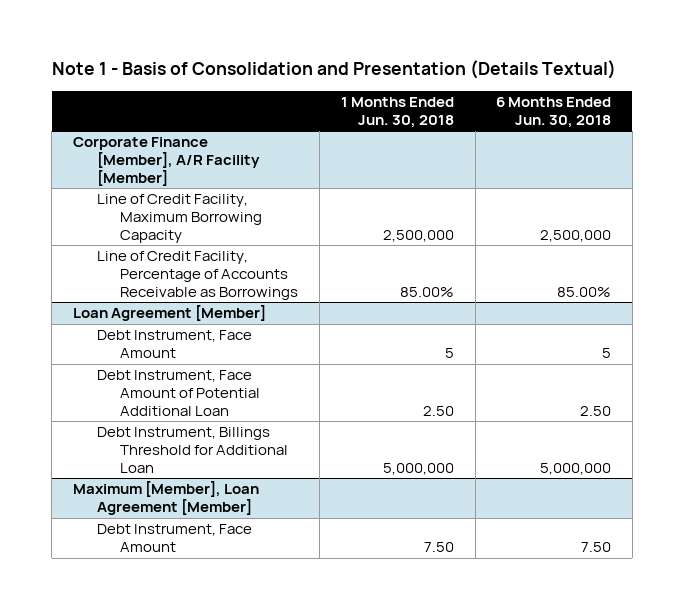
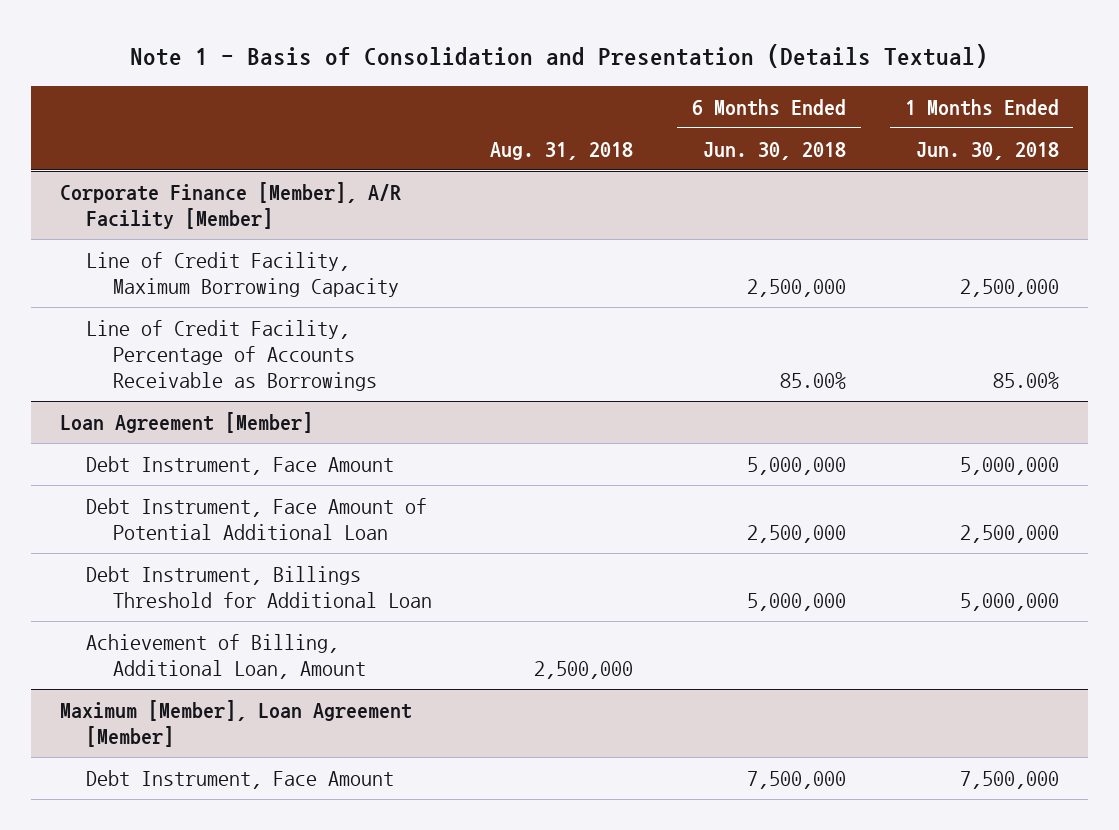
none -> [490,141,634,160] Aug. 31, 2018
[444,348,454,359] 5 -> [959,456,1059,475] 5,000,000
[602,348,612,359] 5 -> [746,456,846,475] 5,000,000
[422,406,454,417] 2.50 -> [959,524,1059,543] 2,500,000
[580,406,612,417] 2.50 -> [746,524,846,543] 2,500,000
none -> [86,633,366,679] Achievement of Billing, Additional Loan, Amount
[423,542,454,553] 7.50 -> [959,770,1059,789] 7,500,000
[581,542,612,553] 7.50 -> [746,770,846,789] 7,500,000

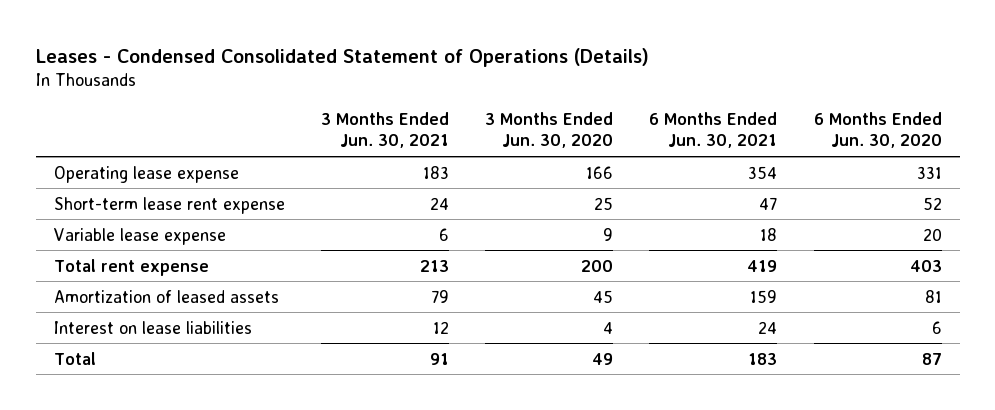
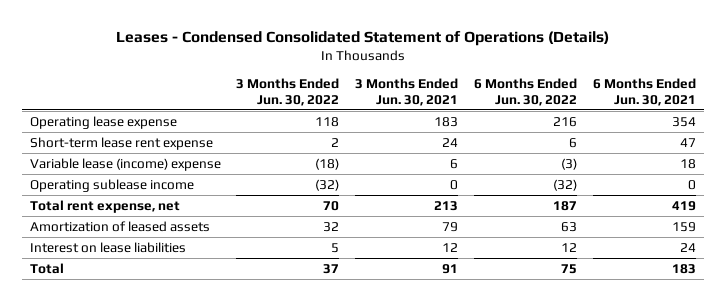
[485,112,614,149] 3 Months Ended Jun. 30, 2020 -> none
[813,112,942,149] 6 Months Ended Jun. 30, 2020 -> none
none -> [236,78,340,106] 3 Months Ended Jun. 30, 2022
none -> [474,78,578,106] 6 Months Ended Jun. 30, 2022
[53,227,226,245] Variable lease expense -> [29,157,221,171] Variable lease (income) expense
none -> [29,178,194,192] Operating sublease income
[53,258,209,276] Total rent expense -> [29,199,180,213] Total rent expense, net

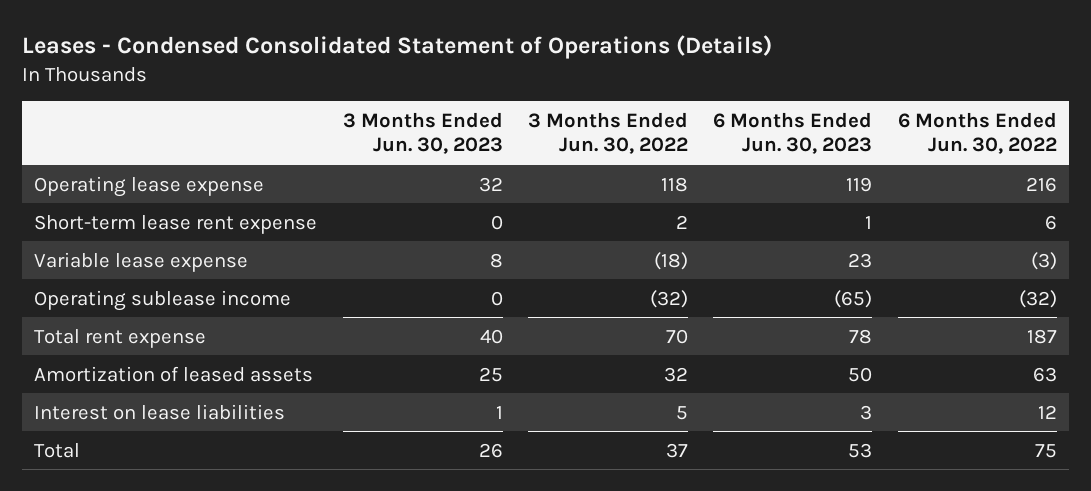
[355,78,459,106] 3 Months Ended Jun. 30, 2021 -> none
[592,78,696,106] 6 Months Ended Jun. 30, 2021 -> none
none -> [342,111,503,155] 3 Months Ended Jun. 30, 2023
none -> [713,111,873,155] 6 Months Ended Jun. 30, 2023
[29,157,221,171] Variable lease (income) expense -> [34,251,249,272] Variable lease expense
[29,199,180,213] Total rent expense, net -> [34,328,207,348] Total rent expense

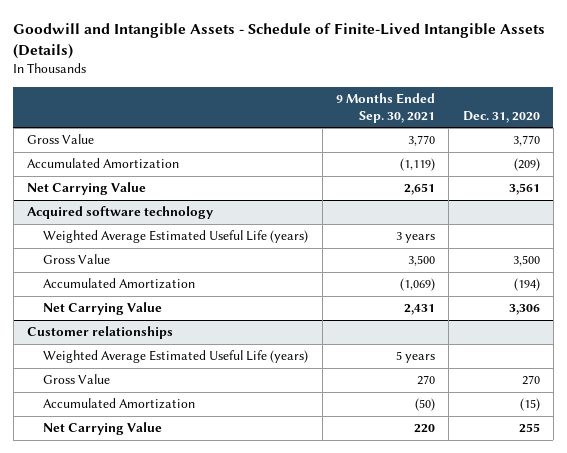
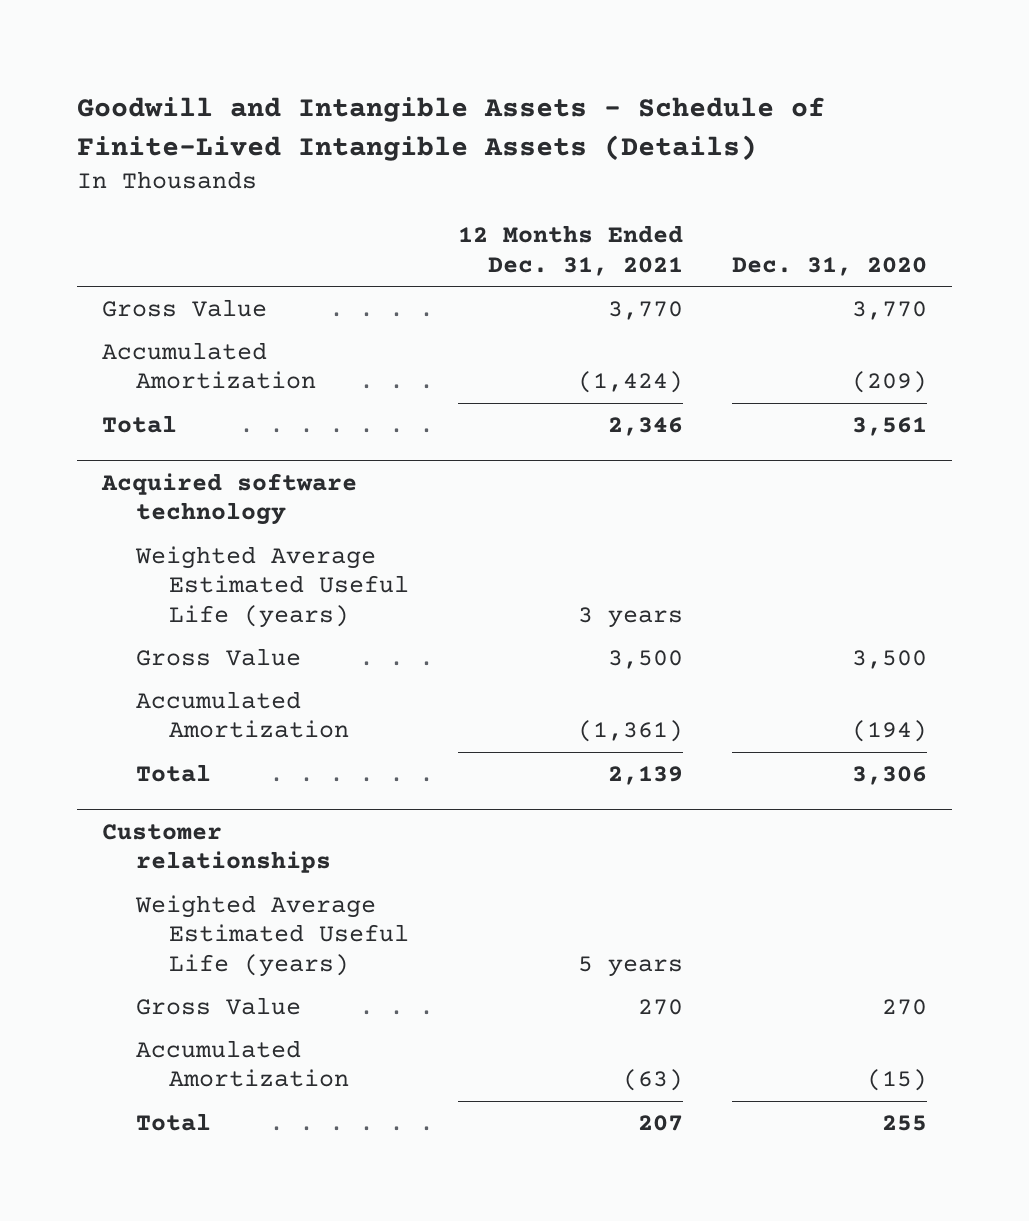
[335,93,435,123] 9 Months Ended Sep. 30, 2021 -> none
none -> [458,225,684,276] 12 Months Ended Dec. 31, 2021
[27,182,147,196] Net Carrying Value -> [101,414,177,433] Total
[43,302,163,316] Net Carrying Value -> [135,763,211,782] Total
[43,422,163,436] Net Carrying Value -> [135,1112,211,1131] Total

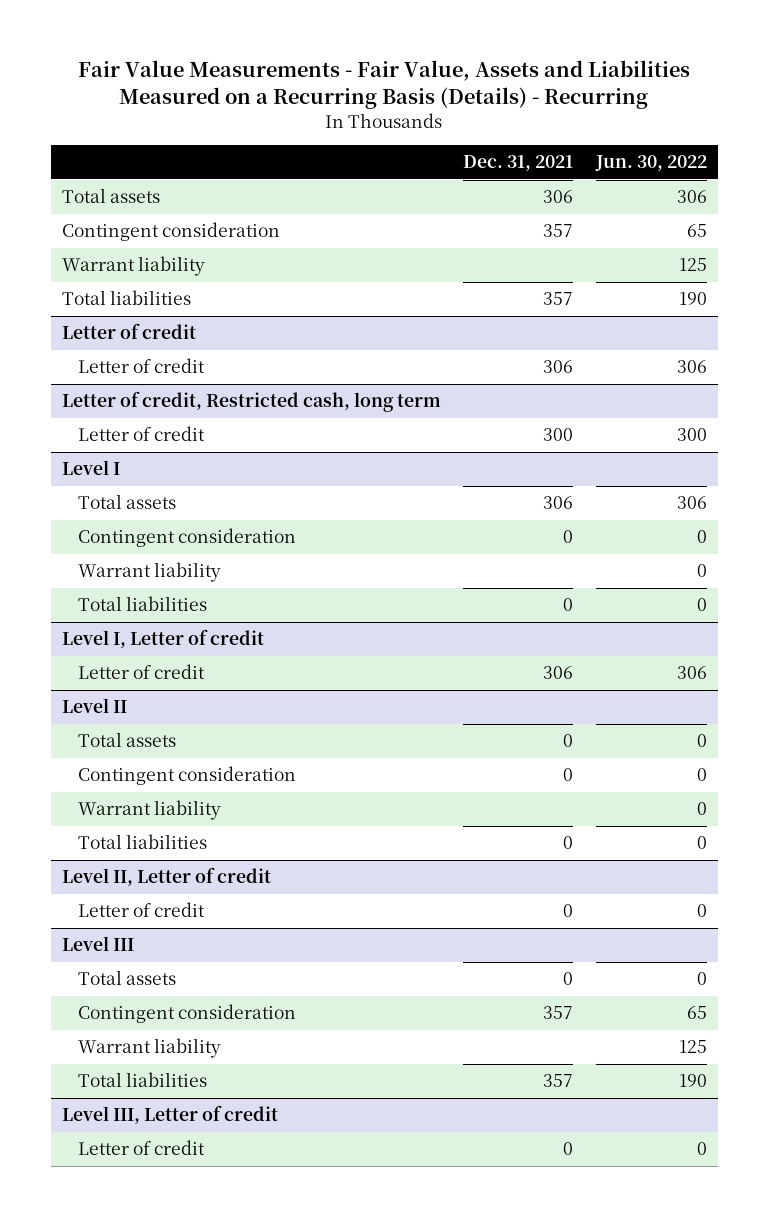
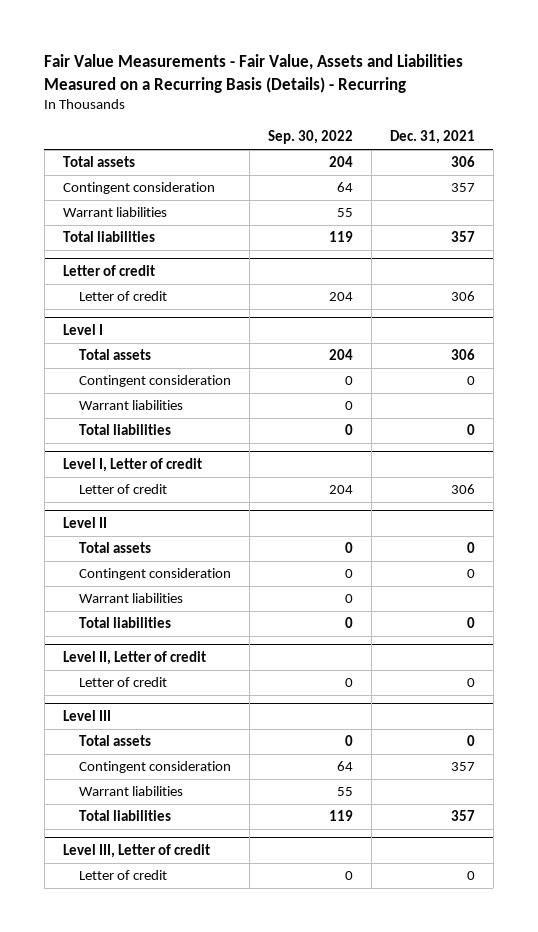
[594,155,707,172] Jun. 30, 2022 -> none
none -> [268,130,354,145] Sep. 30, 2022
[61,256,205,277] Warrant liability -> [62,207,167,218] Warrant liabilities
[61,391,441,413] Letter of credit, Restricted cash, long term -> none
[77,426,205,442] Letter of credit -> none
[77,562,221,583] Warrant liability -> [79,400,184,411] Warrant liabilities
[77,800,221,821] Warrant liability -> [79,593,184,604] Warrant liabilities
[77,1038,221,1059] Warrant liability -> [79,786,184,797] Warrant liabilities

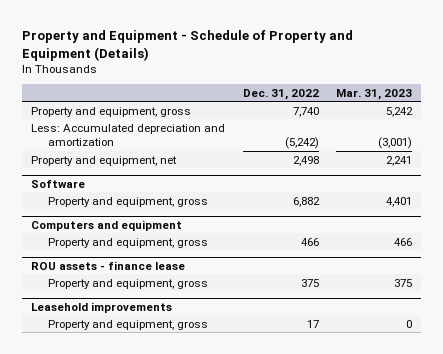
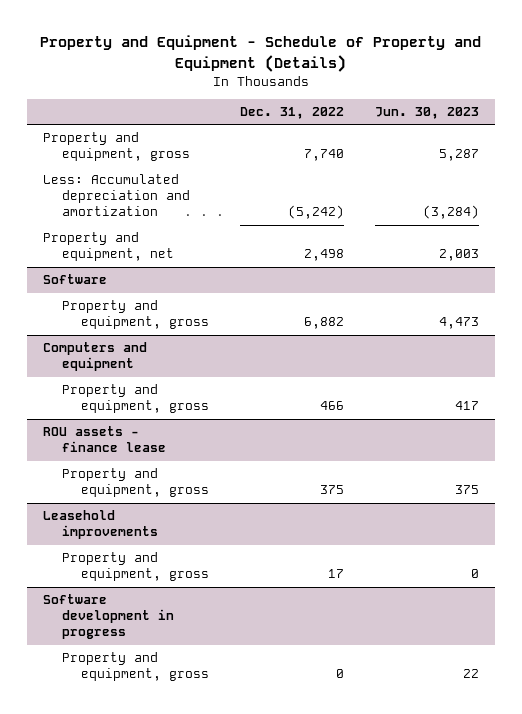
[336,88,413,100] Mar. 31, 2023 -> none
none -> [375,107,480,120] Jun. 30, 2023
none -> [42,594,174,640] Software development in progress
none -> [61,652,209,682] Property and equipment, gross

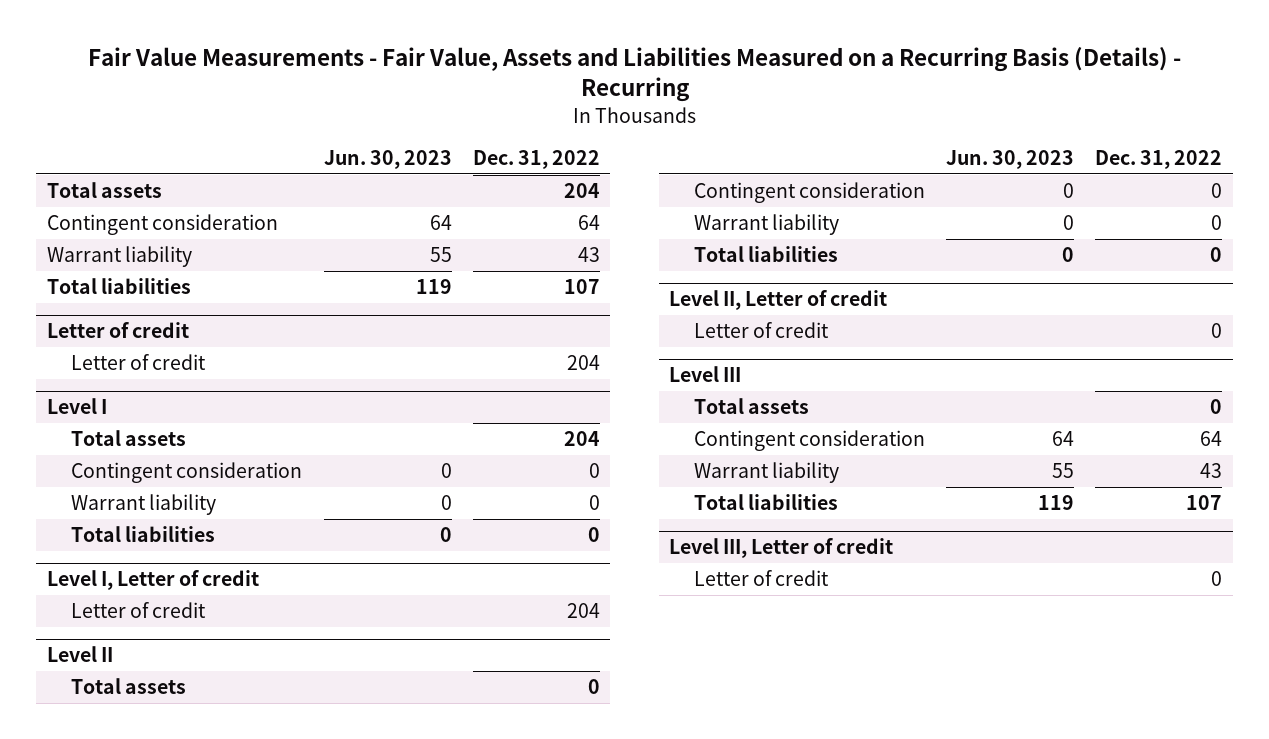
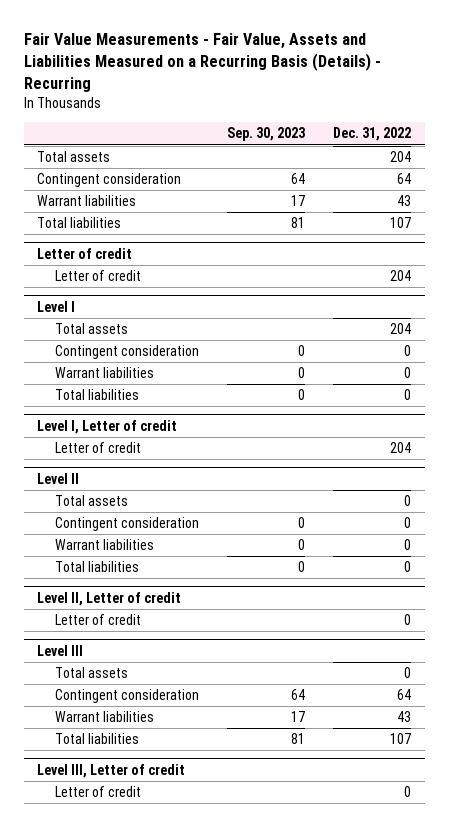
[323,150,452,170] Jun. 30, 2023 -> none
none -> [227,127,306,142] Sep. 30, 2023
[46,246,192,268] Warrant liability -> [37,195,137,207] Warrant liabilities
[71,494,217,516] Warrant liability -> [55,367,155,379] Warrant liabilities
[694,214,840,236] Warrant liability -> [55,539,155,551] Warrant liabilities
[694,462,840,484] Warrant liability -> [55,711,155,723] Warrant liabilities

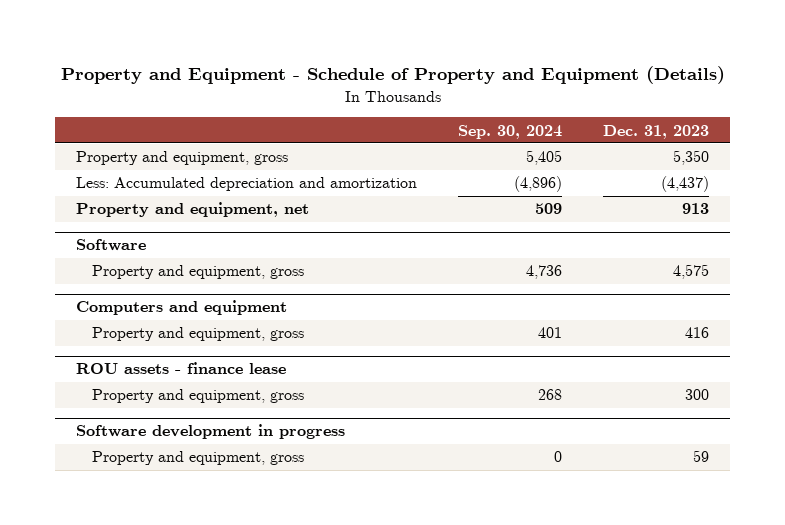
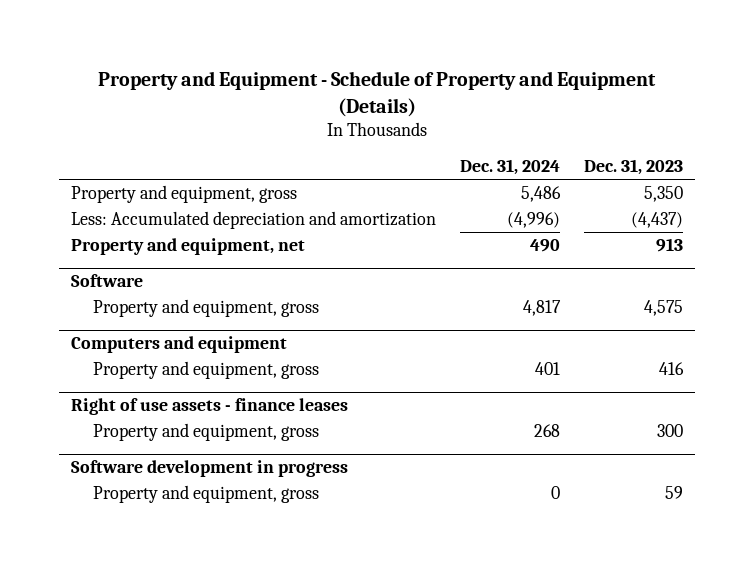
[458,124,563,139] Sep. 30, 2024 -> none
none -> [459,159,560,176] Dec. 31, 2024
[75,362,286,375] ROU assets - finance lease -> [70,398,348,416] Right of use assets - finance leases

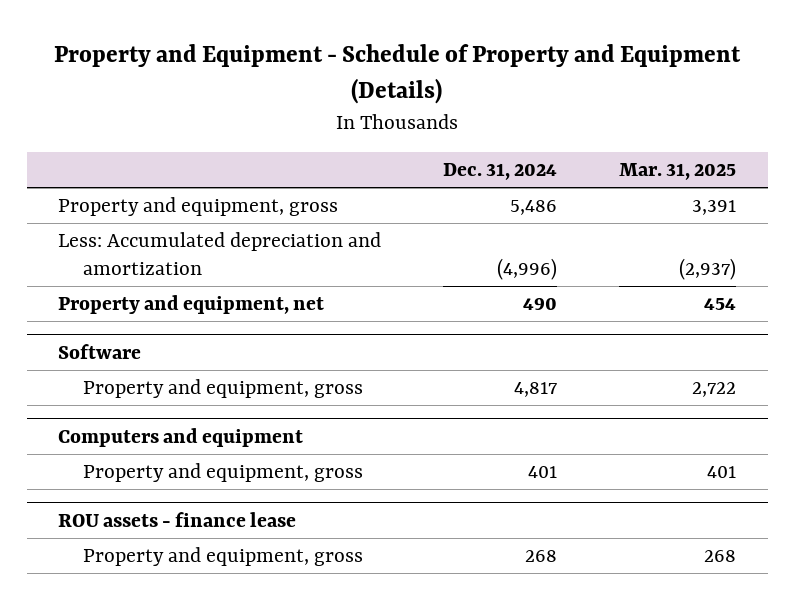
[584,159,684,176] Dec. 31, 2023 -> none
none -> [619,163,737,181] Mar. 31, 2025
[70,398,348,416] Right of use assets - finance leases -> [57,511,296,527] ROU assets - finance lease
[70,460,348,478] Software development in progress -> none
[93,484,320,503] Property and equipment, gross -> none

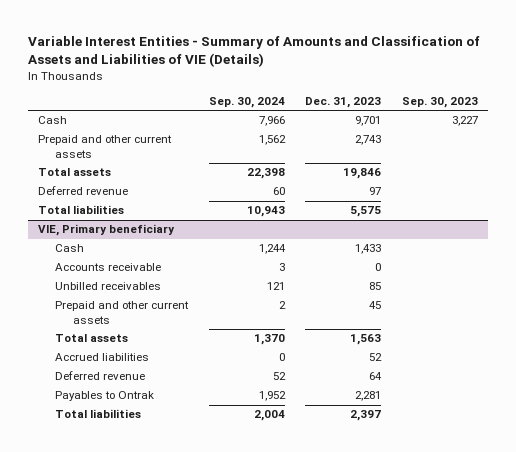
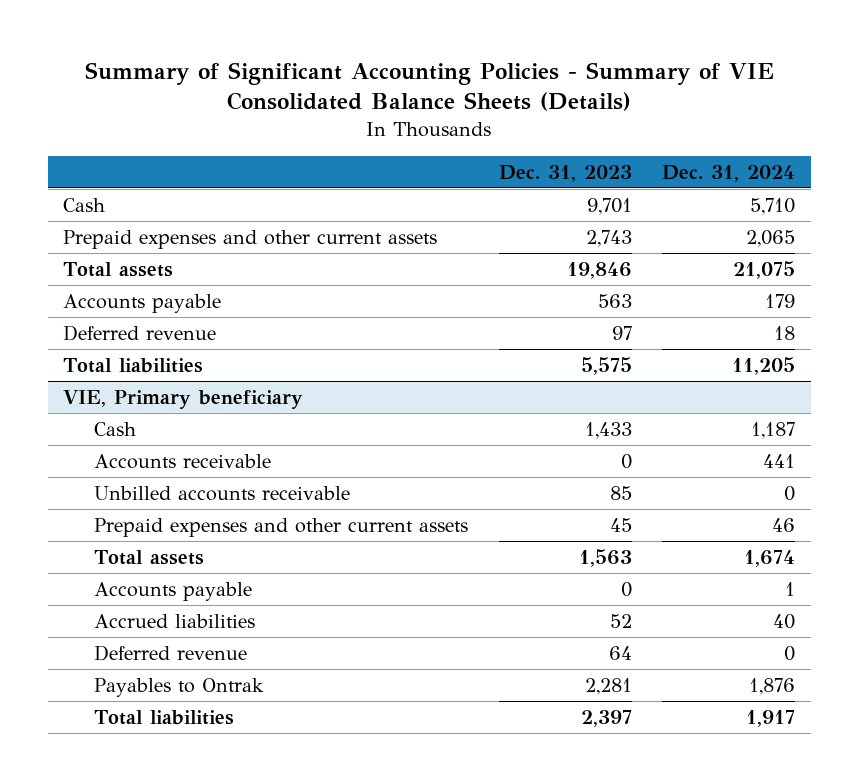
[27,35,480,68] Variable Interest Entities - Summary of Amounts and Classification of Assets and Liabilities of VIE (Details) -> [85,61,775,112] Summary of Significant Accounting Policies - Summary of VIE Consolidated Balance Sheets (Details)
[208,97,285,109] Sep. 30, 2024 -> none
[401,97,478,109] Sep. 30, 2023 -> none
none -> [662,164,796,182] Dec. 31, 2024
[37,135,172,159] Prepaid and other current assets -> [63,229,438,249] Prepaid expenses and other current assets
none -> [63,293,222,313] Accounts payable
[55,282,162,291] Unbilled receivables -> [93,485,350,501] Unbilled accounts receivable
[55,301,190,325] Prepaid and other current assets -> [93,517,468,537] Prepaid expenses and other current assets
none -> [93,581,252,601] Accounts payable

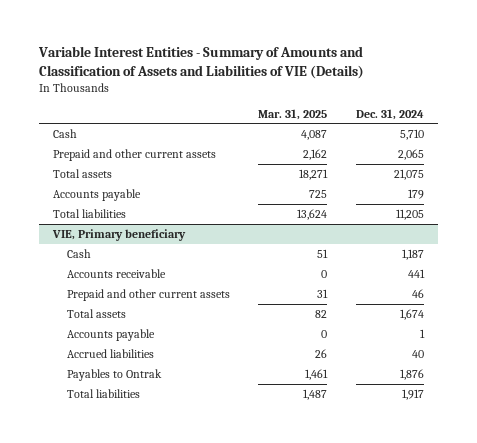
[85,61,775,112] Summary of Significant Accounting Policies - Summary of VIE Consolidated Balance Sheets (Details) -> [37,46,364,79] Variable Interest Entities - Summary of Amounts and Classification of Assets and Liabilities of VIE (Details)
[498,164,632,182] Dec. 31, 2023 -> none
none -> [258,108,328,120] Mar. 31, 2025
[63,229,438,249] Prepaid expenses and other current assets -> [52,148,216,161] Prepaid and other current assets
[63,324,217,341] Deferred revenue -> none
[93,485,350,501] Unbilled accounts receivable -> none
[93,517,468,537] Prepaid expenses and other current assets -> [66,288,230,301] Prepaid and other current assets
[93,644,247,661] Deferred revenue -> none

